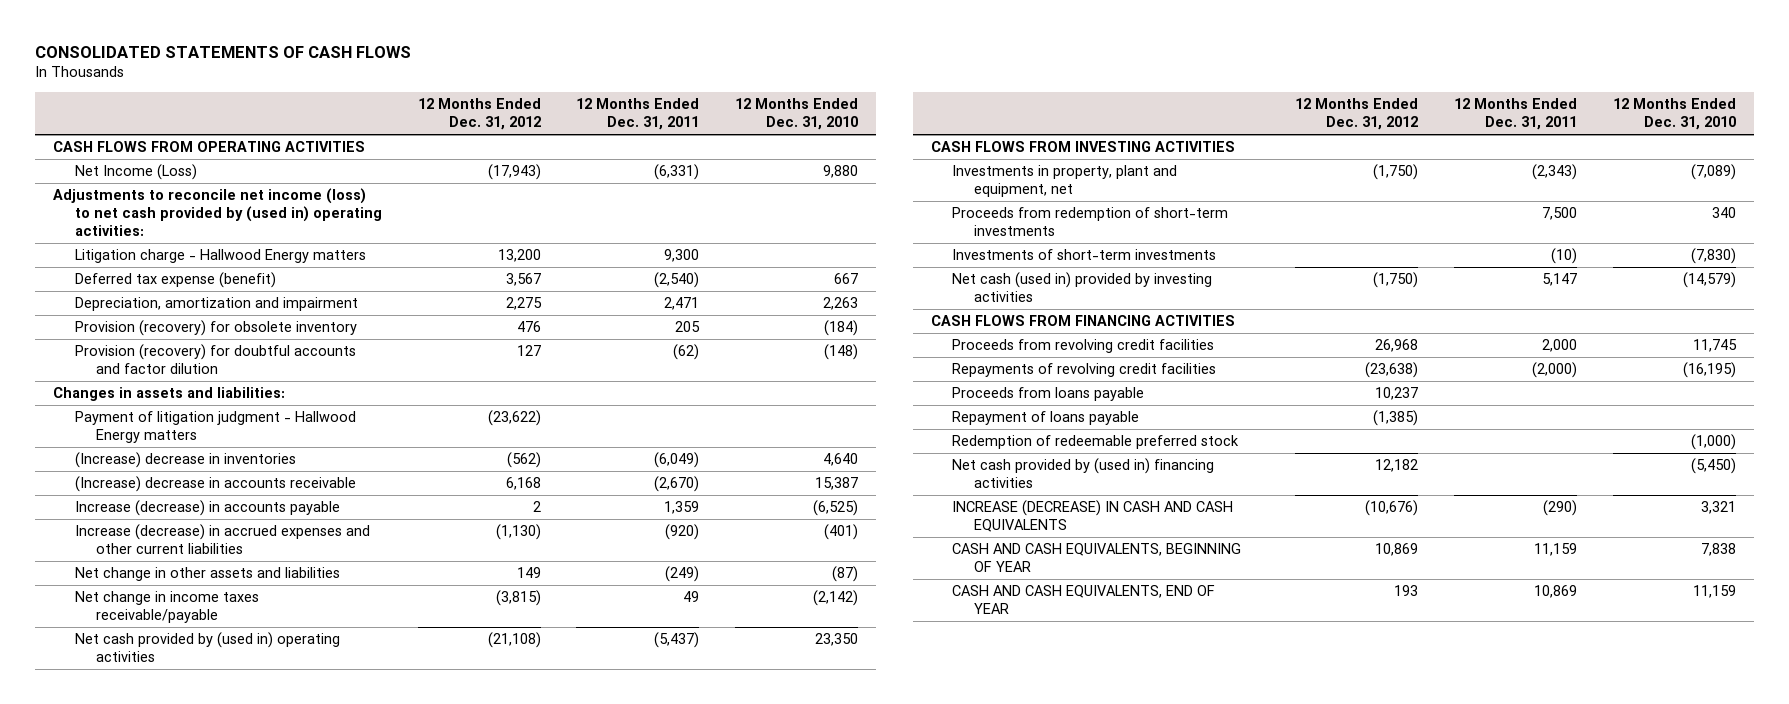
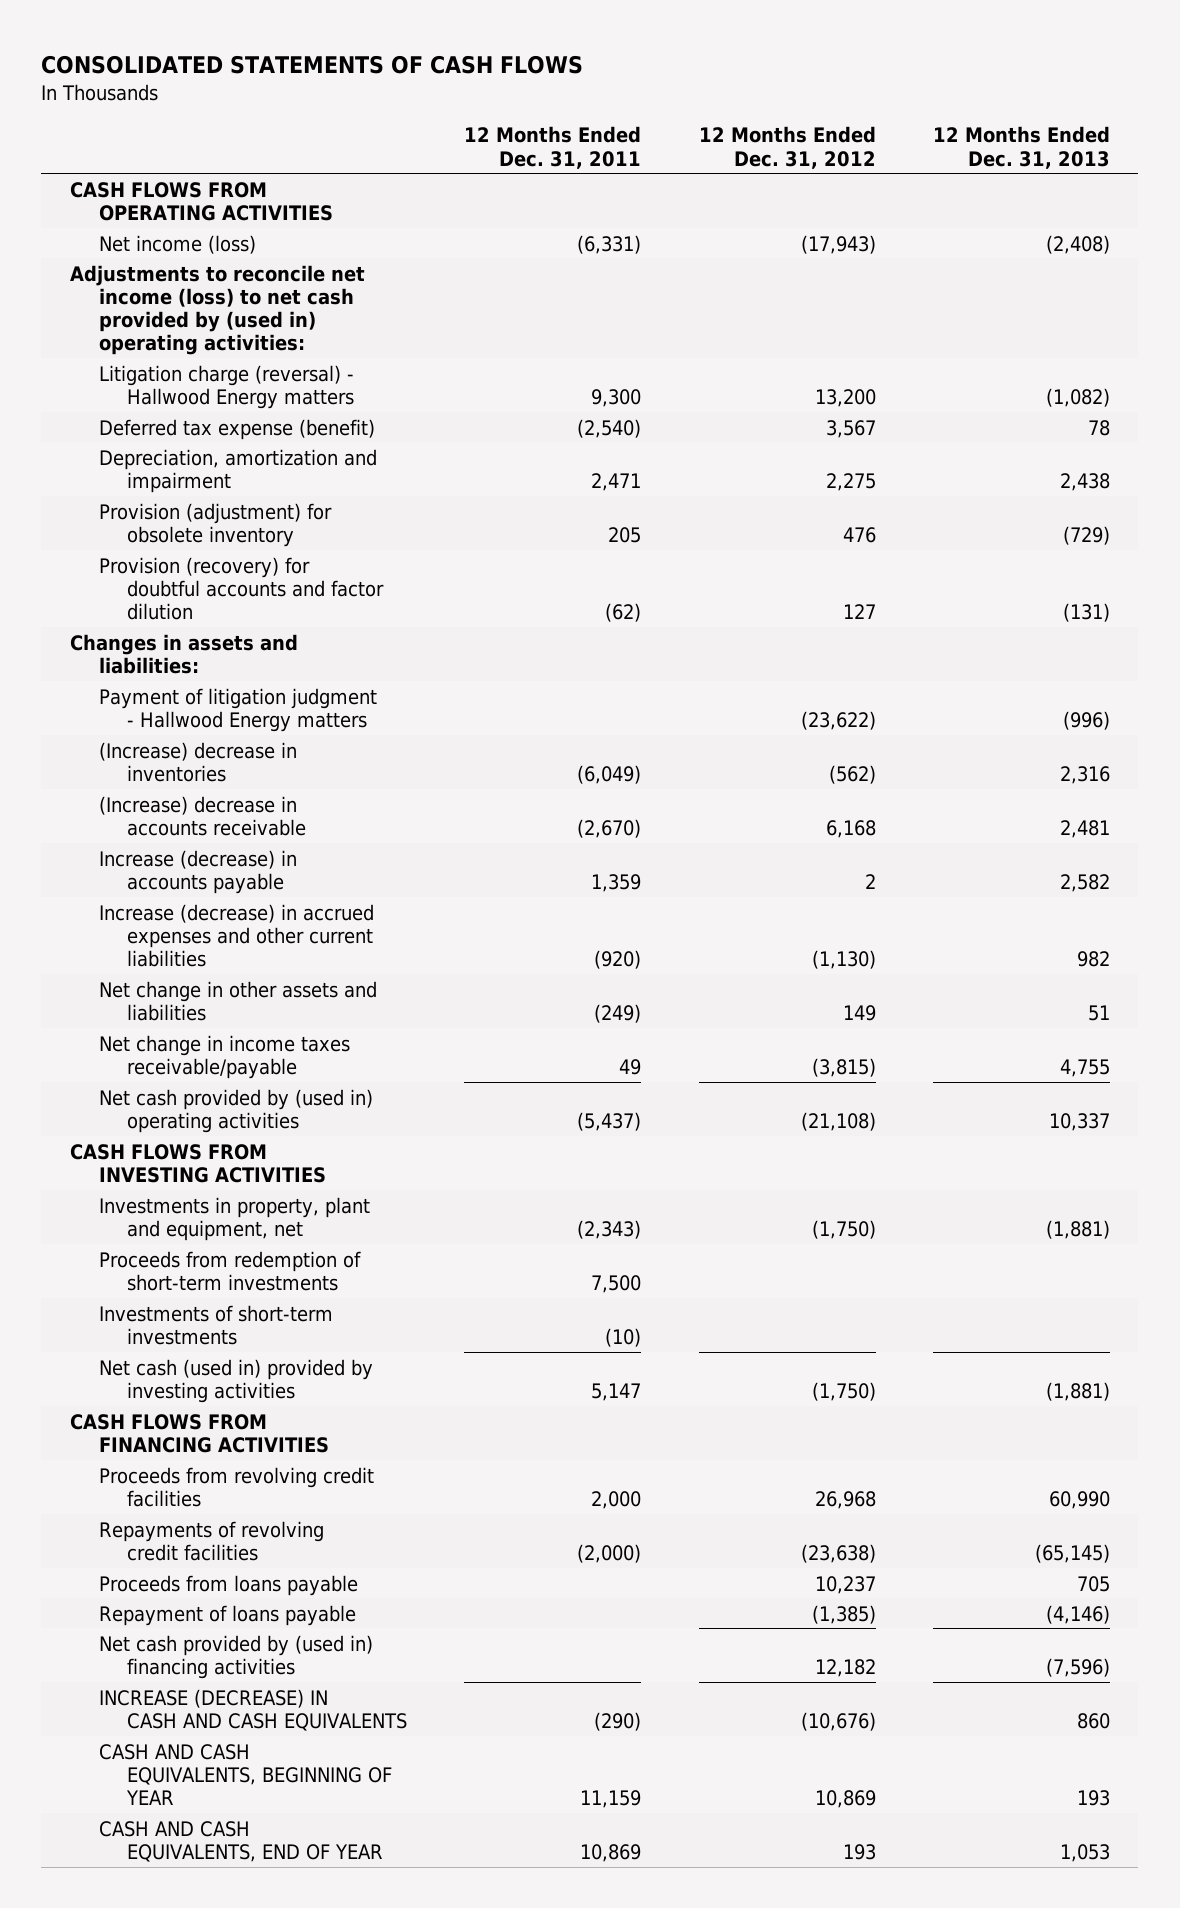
[735,97,859,131] 12 Months Ended Dec. 31, 2010 -> none
none -> [932,126,1110,169] 12 Months Ended Dec. 31, 2013
[74,164,197,181] Net Income (Loss) -> [98,234,256,254] Net income (loss)
[74,249,366,264] Litigation charge - Hallwood Energy matters -> [98,364,355,409] Litigation charge (reversal) - Hallwood Energy matters
[74,320,357,337] Provision (recovery) for obsolete inventory -> [98,502,332,547] Provision (adjustment) for obsolete inventory
[952,435,1240,450] Redemption of redeemable preferred stock -> none

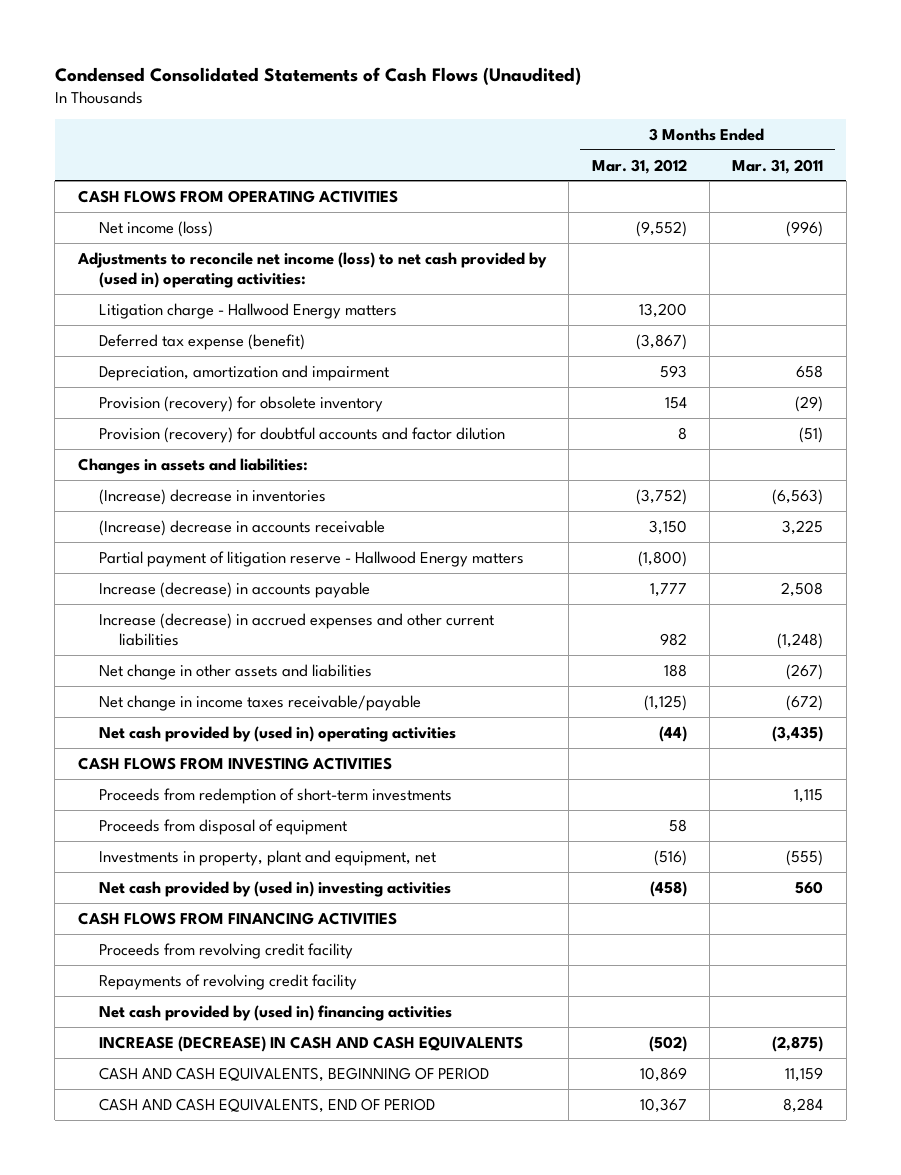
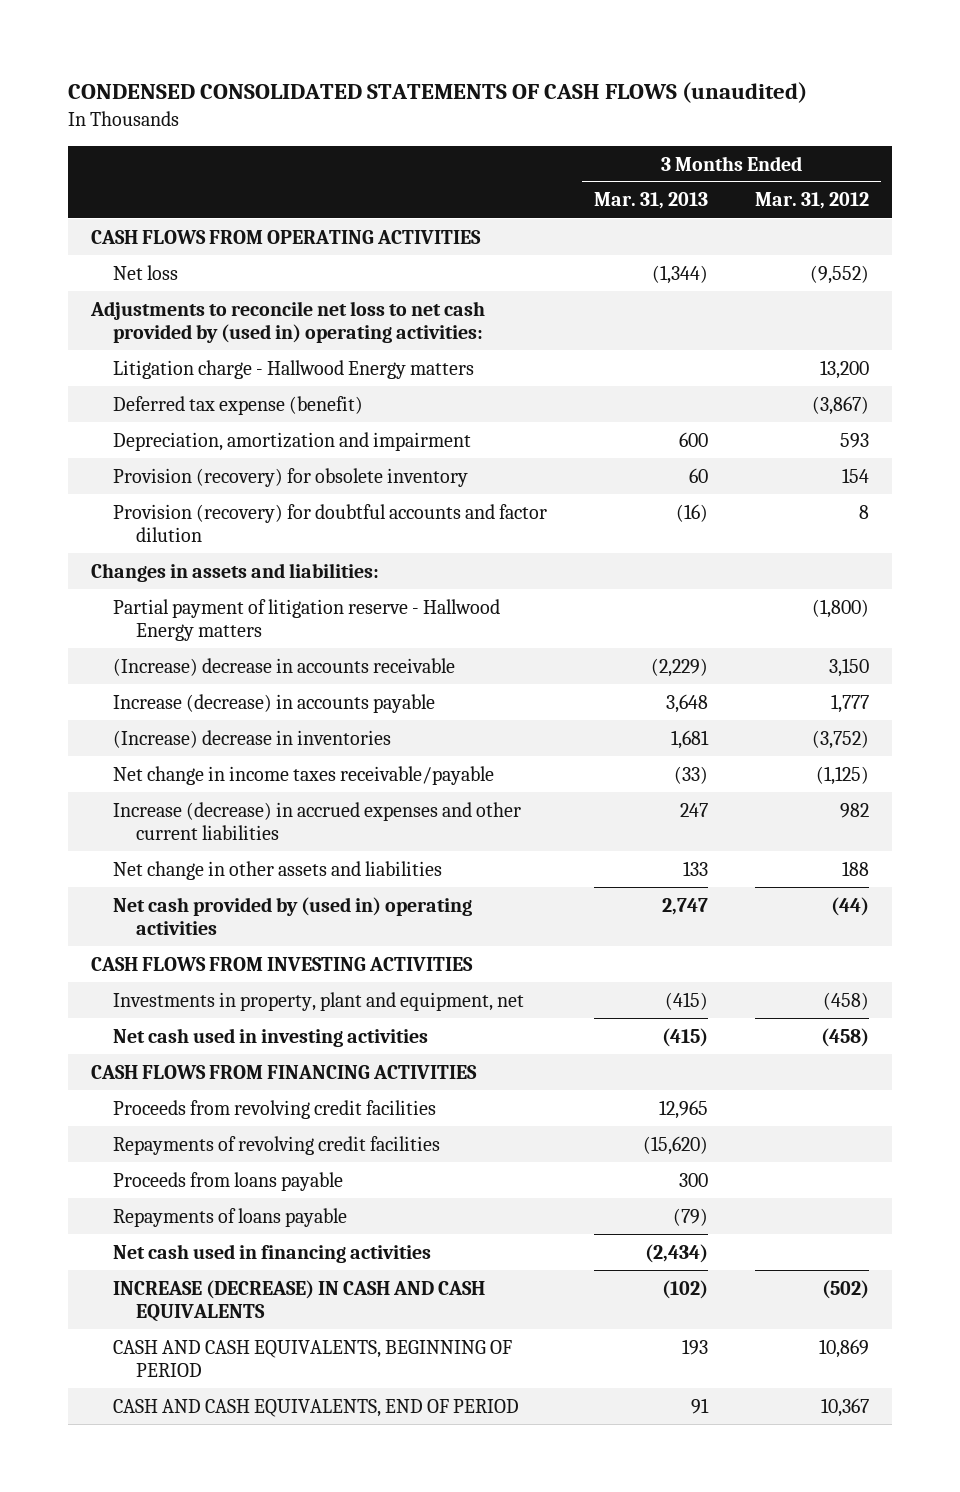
[54,66,581,85] Condensed Consolidated Statements of Cash Flows (Unaudited) -> [67,81,807,103] CONDENSED CONSOLIDATED STATEMENTS OF CASH FLOWS (unaudited)
[732,158,824,174] Mar. 31, 2011 -> none
none -> [594,192,709,210] Mar. 31, 2013
[98,220,213,237] Net income (loss) -> [113,264,179,280] Net loss
[76,251,547,288] Adjustments to reconcile net income (loss) to net cash provided by (used in) operating activities: -> [90,300,486,343] Adjustments to reconcile net loss to net cash provided by (used in) operating activities:
[98,519,385,536] (Increase) decrease in accounts receivable -> [113,657,456,676] (Increase) decrease in accounts receivable
[98,488,326,505] (Increase) decrease in inventories -> [113,729,392,748] (Increase) decrease in inventories
[98,694,421,711] Net change in income taxes receivable/payable -> [113,765,495,785] Net change in income taxes receivable/payable
[98,787,452,804] Proceeds from redemption of short-term investments -> none
[98,818,347,835] Proceeds from disposal of equipment -> none
[653,849,687,866] (516) -> [822,991,869,1010] (458)
[98,880,451,897] Net cash provided by (used in) investing activities -> [113,1027,429,1047] Net cash used in investing activities
[98,942,353,959] Proceeds from revolving credit facility -> [113,1099,437,1119] Proceeds from revolving credit facilities
[98,973,357,990] Repayments of revolving credit facility -> [113,1135,441,1155] Repayments of revolving credit facilities
none -> [113,1171,344,1191] Proceeds from loans payable
none -> [113,1207,348,1227] Repayments of loans payable
[98,1004,452,1021] Net cash provided by (used in) financing activities -> [113,1243,432,1263] Net cash used in financing activities

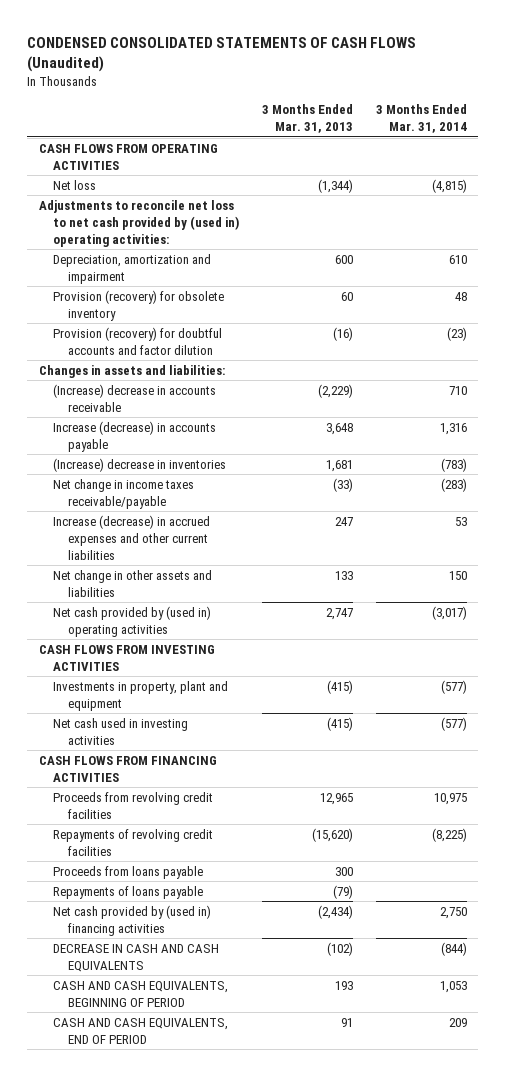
[67,81,807,103] CONDENSED CONSOLIDATED STATEMENTS OF CASH FLOWS (unaudited) -> [27,36,417,73] CONDENSED CONSOLIDATED STATEMENTS OF CASH FLOWS (Unaudited)
[754,192,869,210] Mar. 31, 2012 -> none
none -> [376,104,468,134] 3 Months Ended Mar. 31, 2014
[113,359,475,379] Litigation charge - Hallwood Energy matters -> none
[113,395,364,415] Deferred tax expense (benefit) -> none
[113,598,501,641] Partial payment of litigation reserve - Hallwood Energy matters -> none
[113,991,525,1011] Investments in property, plant and equipment, net -> [53,680,229,711] Investments in property, plant and equipment
[113,1243,432,1263] Net cash used in financing activities -> [53,904,212,936] Net cash provided by (used in) financing activities
[113,1279,486,1322] INCREASE (DECREASE) IN CASH AND CASH EQUIVALENTS -> [53,943,220,972] DECREASE IN CASH AND CASH EQUIVALENTS

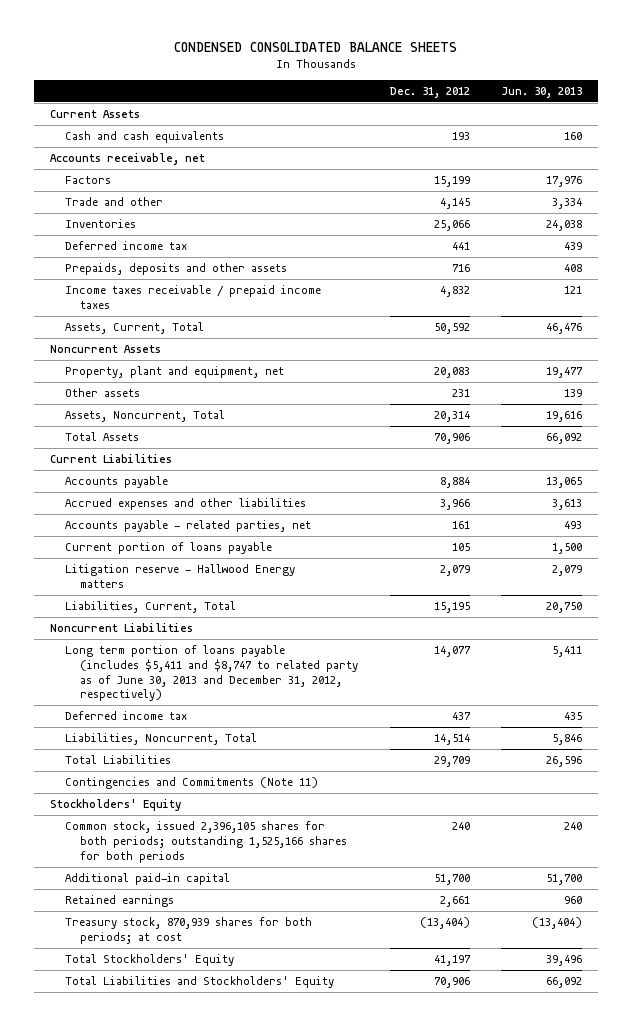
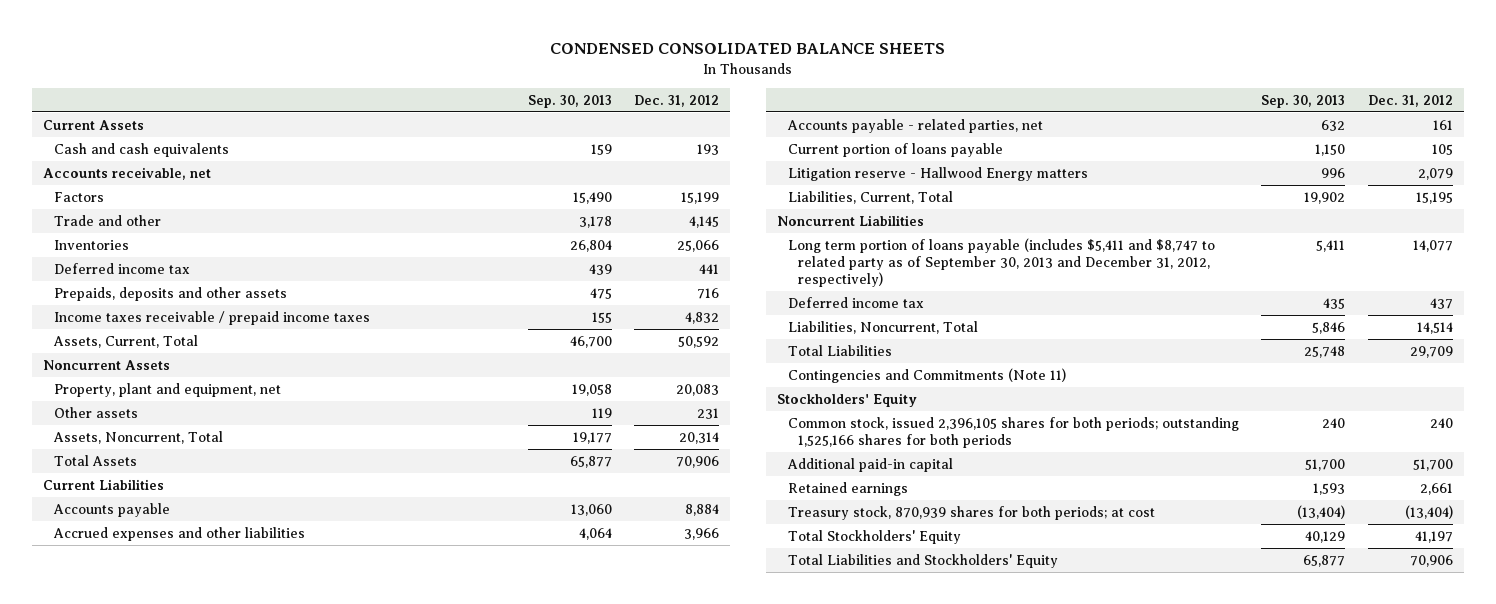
[501,86,583,98] Jun. 30, 2013 -> none
none -> [527,94,612,108] Sep. 30, 2013
[65,644,359,702] Long term portion of loans payable (includes $5,411 and $8,747 to related party as of June 30, 2013 and December 31, 2012, respectively) -> [787,237,1215,287] Long term portion of loans payable (includes $5,411 and $8,747 to related party as of September 30, 2013 and December 31, 2012, respectively)

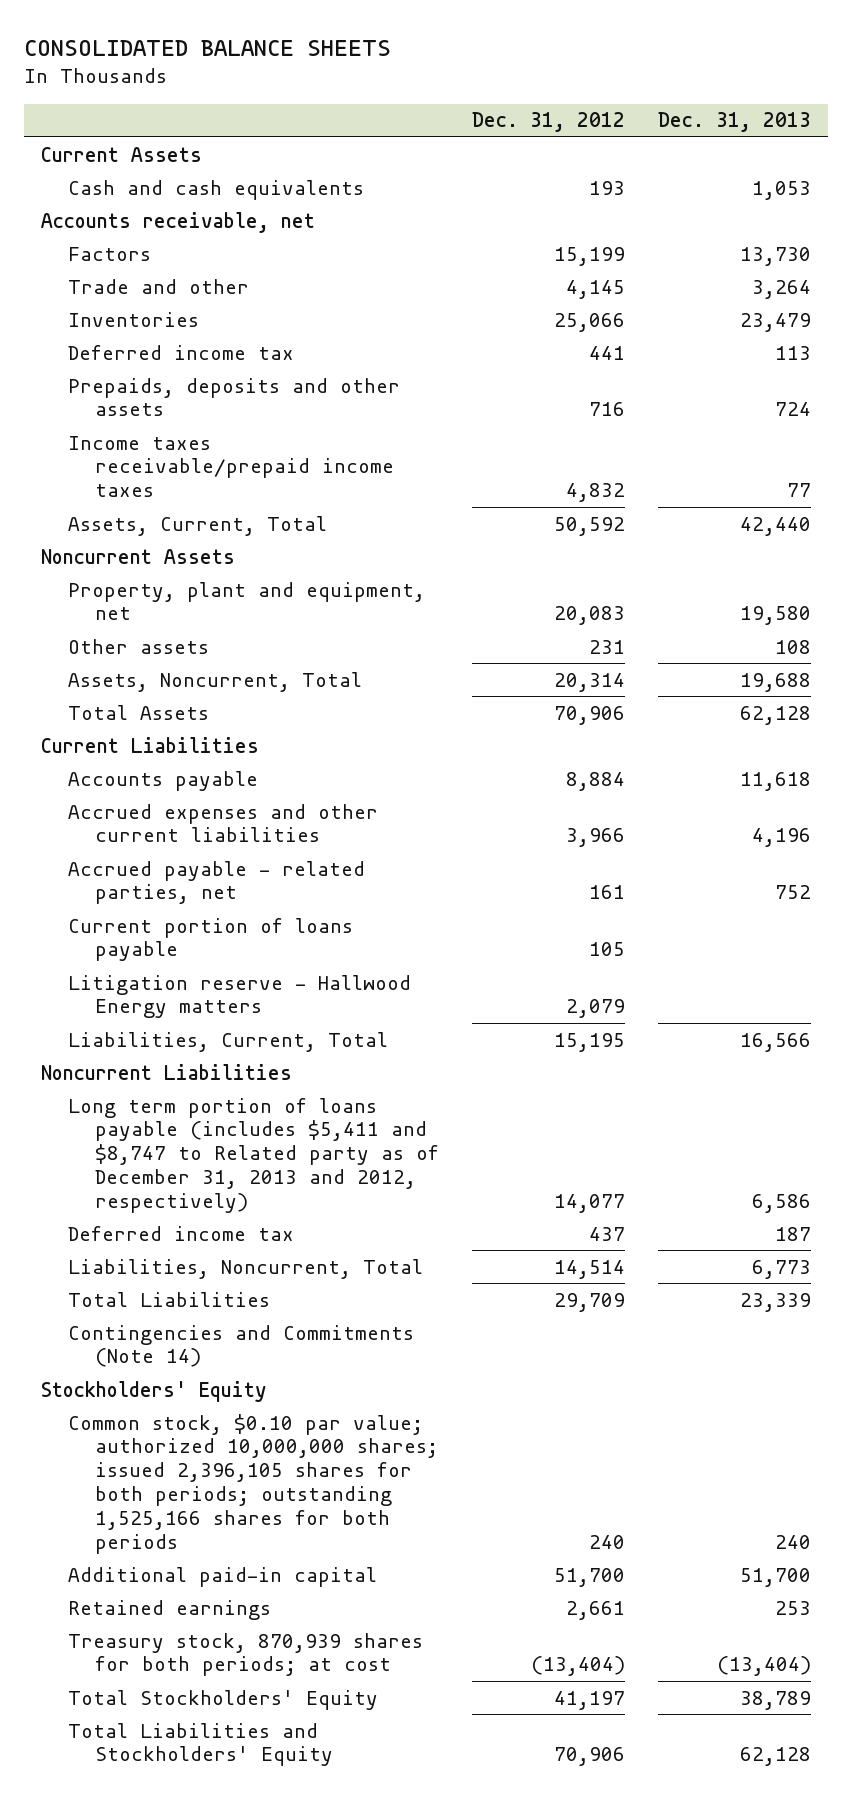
[550,43,946,55] CONDENSED CONSOLIDATED BALANCE SHEETS -> [24,39,392,56] CONSOLIDATED BALANCE SHEETS
[527,94,612,108] Sep. 30, 2013 -> none
none -> [658,112,812,133] Dec. 31, 2013
[54,310,371,325] Income taxes receivable / prepaid income taxes -> [67,435,395,498] Income taxes receivable/prepaid income taxes
[53,526,306,541] Accrued expenses and other liabilities -> [67,803,378,843] Accrued expenses and other current liabilities
[786,118,1043,133] Accounts payable - related parties, net -> [67,860,365,905] Accrued payable - related parties, net
[787,237,1215,287] Long term portion of loans payable (includes $5,411 and $8,747 to related party as of September 30, 2013 and December 31, 2012, respectively) -> [67,1097,440,1213] Long term portion of loans payable (includes $5,411 and $8,747 to Related party as of December 31, 2013 and 2012, respectively)
[787,367,1066,383] Contingencies and Commitments (Note 11) -> [67,1324,414,1368] Contingencies and Commitments (Note 14)
[787,416,1239,448] Common stock, issued 2,396,105 shares for both periods; outstanding 1,525,166 shares for both periods -> [67,1413,439,1554] Common stock, $0.10 par value; authorized 10,000,000 shares; issued 2,396,105 shares for both periods; outstanding 1,525,166 shares for both periods

